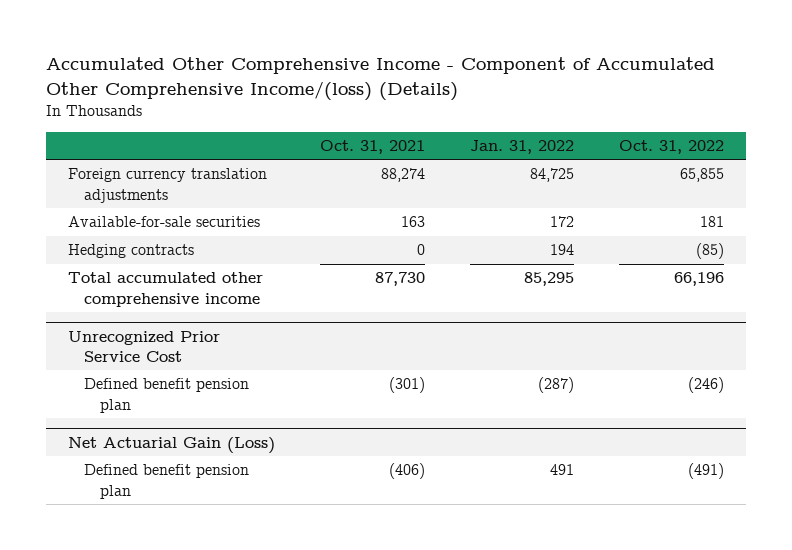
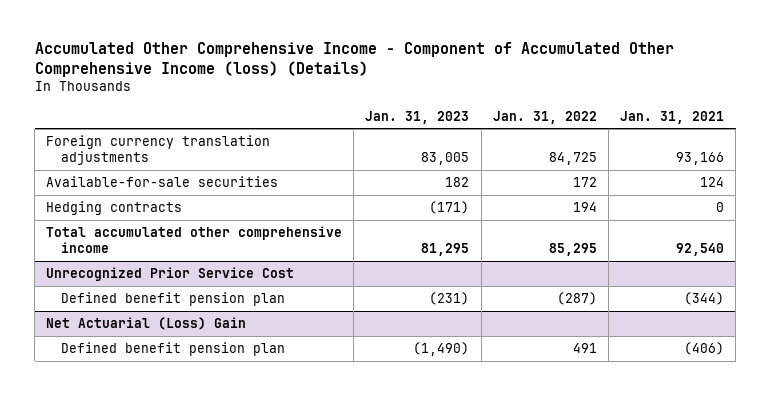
[45,57,715,101] Accumulated Other Comprehensive Income - Component of Accumulated Other Comprehensive Income/(loss) (Details) -> [34,42,674,77] Accumulated Other Comprehensive Income - Component of Accumulated Other Comprehensive Income (loss) (Details)
[319,139,425,154] Oct. 31, 2021 -> none
[618,139,724,154] Oct. 31, 2022 -> none
none -> [365,110,470,124] Jan. 31, 2023
none -> [620,110,725,124] Jan. 31, 2021
[67,436,275,454] Net Actuarial Gain (Loss) -> [46,316,247,330] Net Actuarial (Loss) Gain

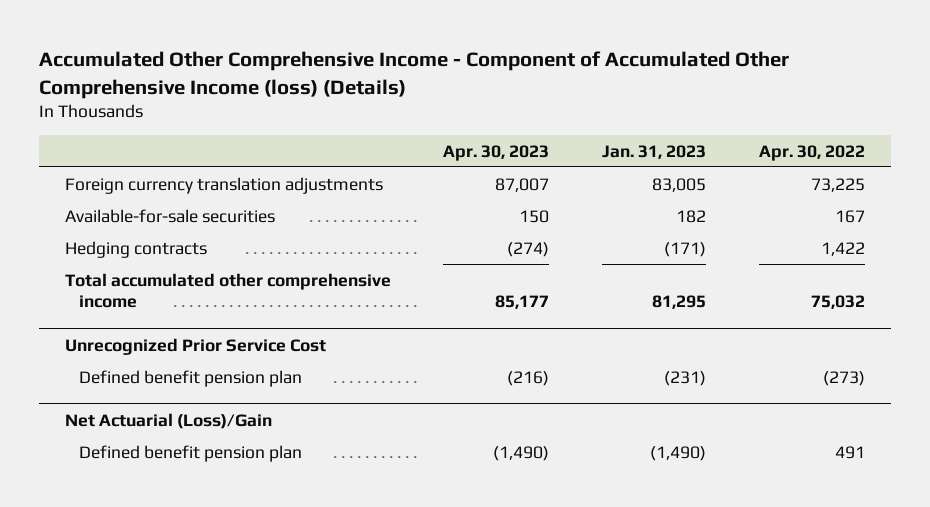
[492,110,597,124] Jan. 31, 2022 -> none
[620,110,725,124] Jan. 31, 2021 -> none
none -> [443,144,550,161] Apr. 30, 2023
none -> [758,144,865,161] Apr. 30, 2022
[46,316,247,330] Net Actuarial (Loss) Gain -> [64,412,272,429] Net Actuarial (Loss)/Gain

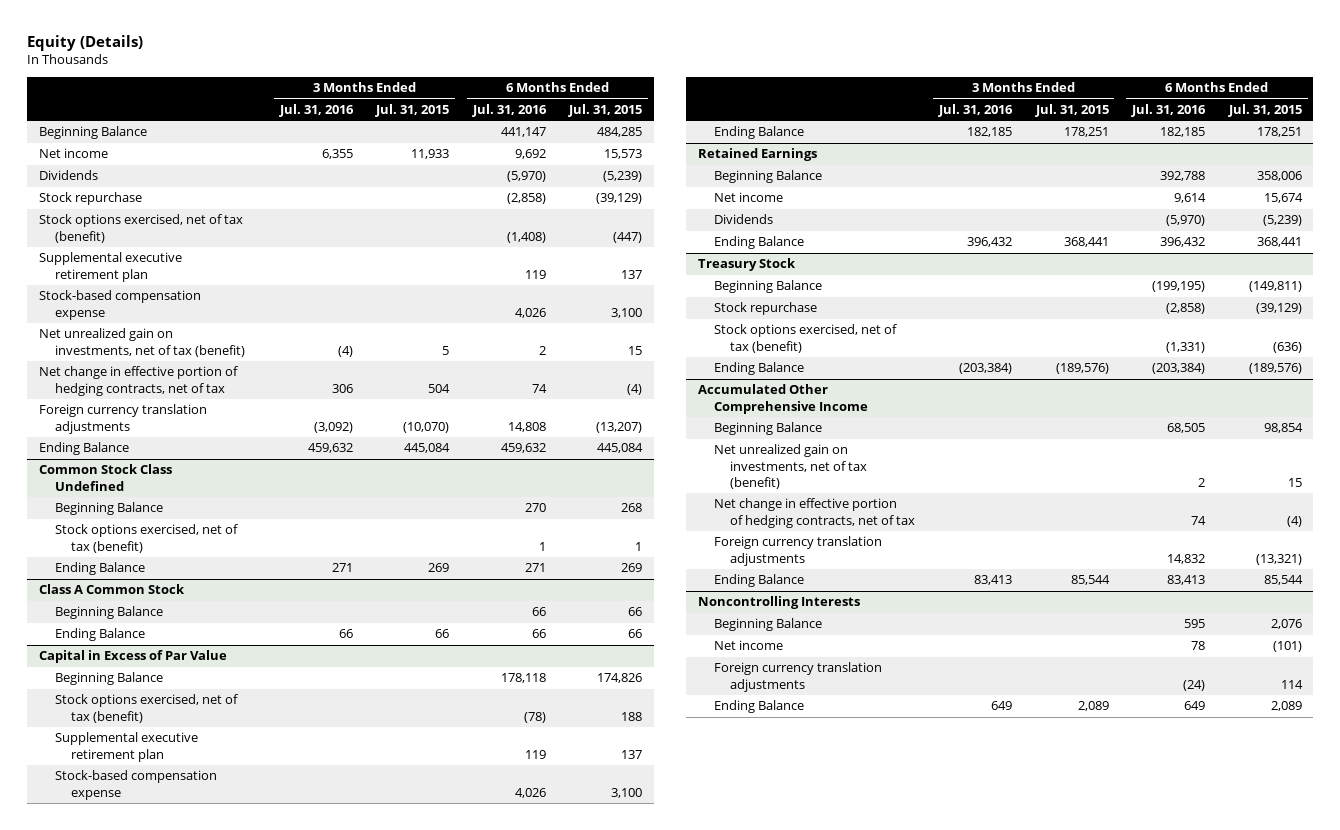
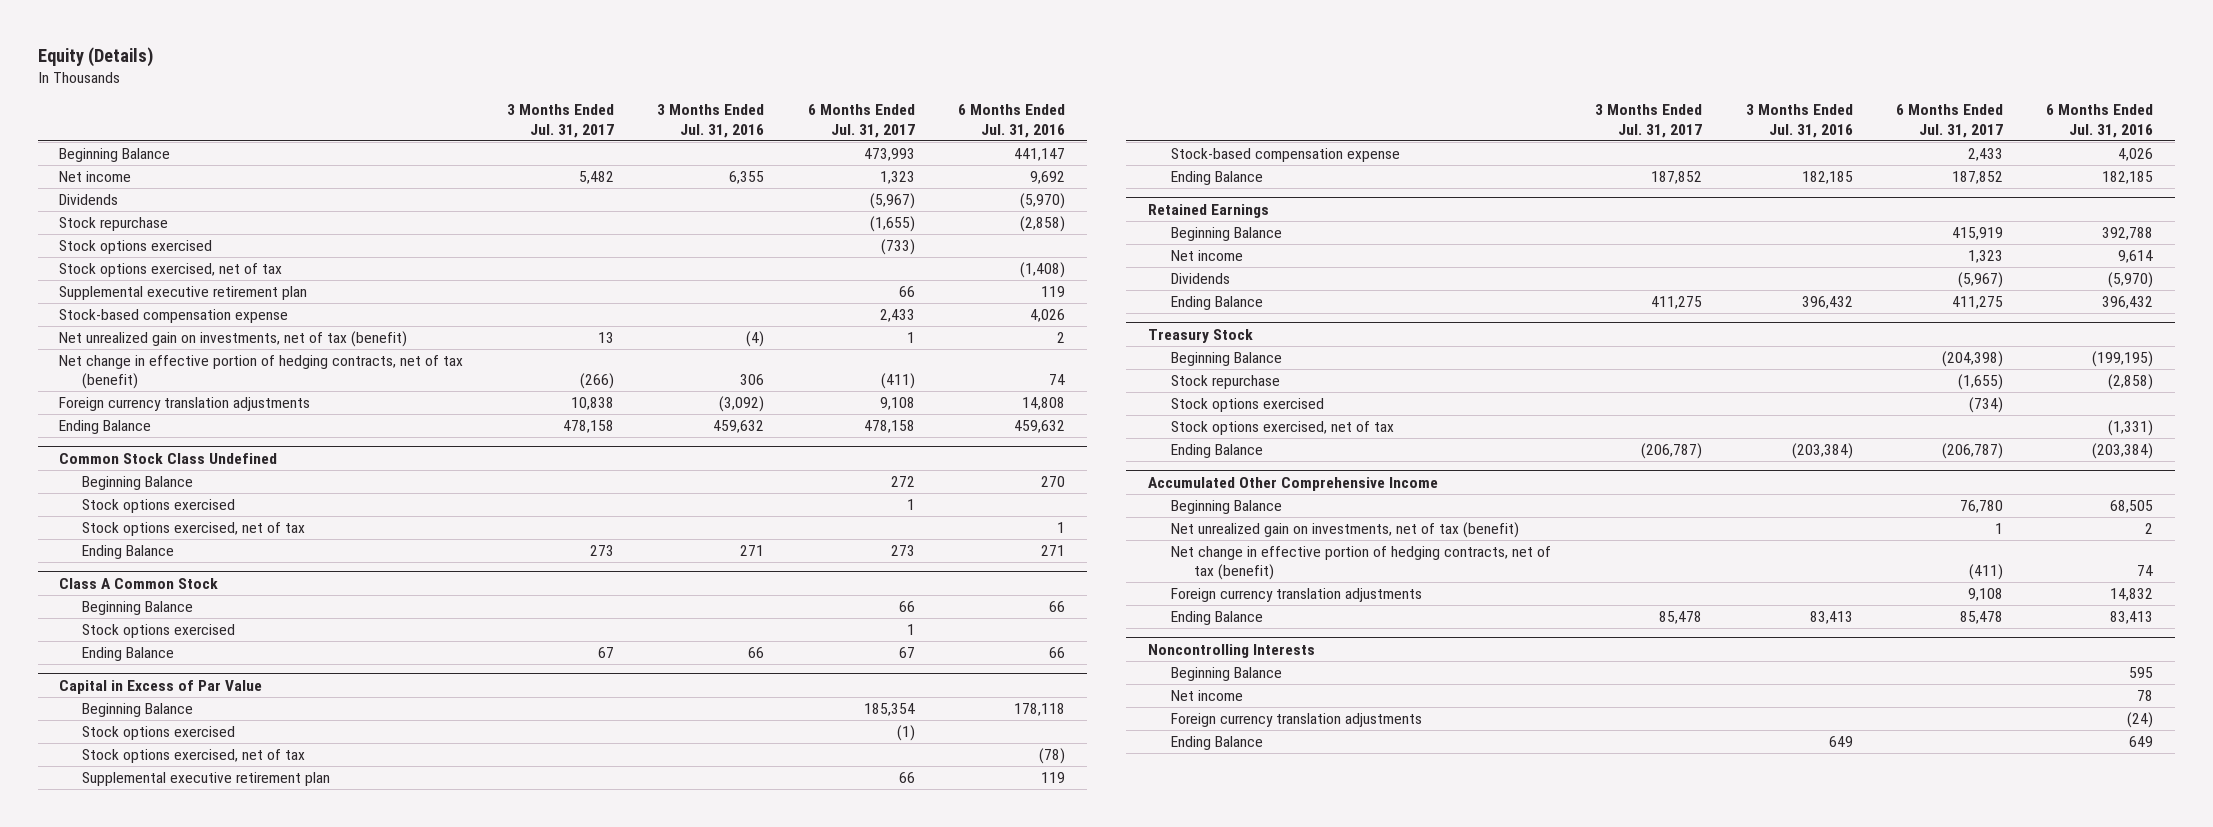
[375,104,450,118] Jul. 31, 2015 -> none
[568,104,643,118] Jul. 31, 2015 -> none
none -> [506,104,614,138] 3 Months Ended Jul. 31, 2017
none -> [807,104,915,138] 6 Months Ended Jul. 31, 2017
none -> [59,240,213,255] Stock options exercised
[38,214,243,243] Stock options exercised, net of tax (benefit) -> [59,263,283,278] Stock options exercised, net of tax
[38,366,238,396] Net change in effective portion of hedging contracts, net of tax -> [59,355,464,390] Net change in effective portion of hedging contracts, net of tax (benefit)
none -> [82,499,236,514] Stock options exercised
[54,524,238,553] Stock options exercised, net of tax (benefit) -> [82,522,306,537] Stock options exercised, net of tax
none -> [82,624,236,639] Stock options exercised
none -> [82,726,236,741] Stock options exercised
[54,694,238,723] Stock options exercised, net of tax (benefit) -> [82,749,306,764] Stock options exercised, net of tax
none -> [1170,398,1324,413] Stock options exercised
[714,324,898,353] Stock options exercised, net of tax (benefit) -> [1170,421,1394,436] Stock options exercised, net of tax
[714,498,916,528] Net change in effective portion of hedging contracts, net of tax -> [1170,546,1551,581] Net change in effective portion of hedging contracts, net of tax (benefit)

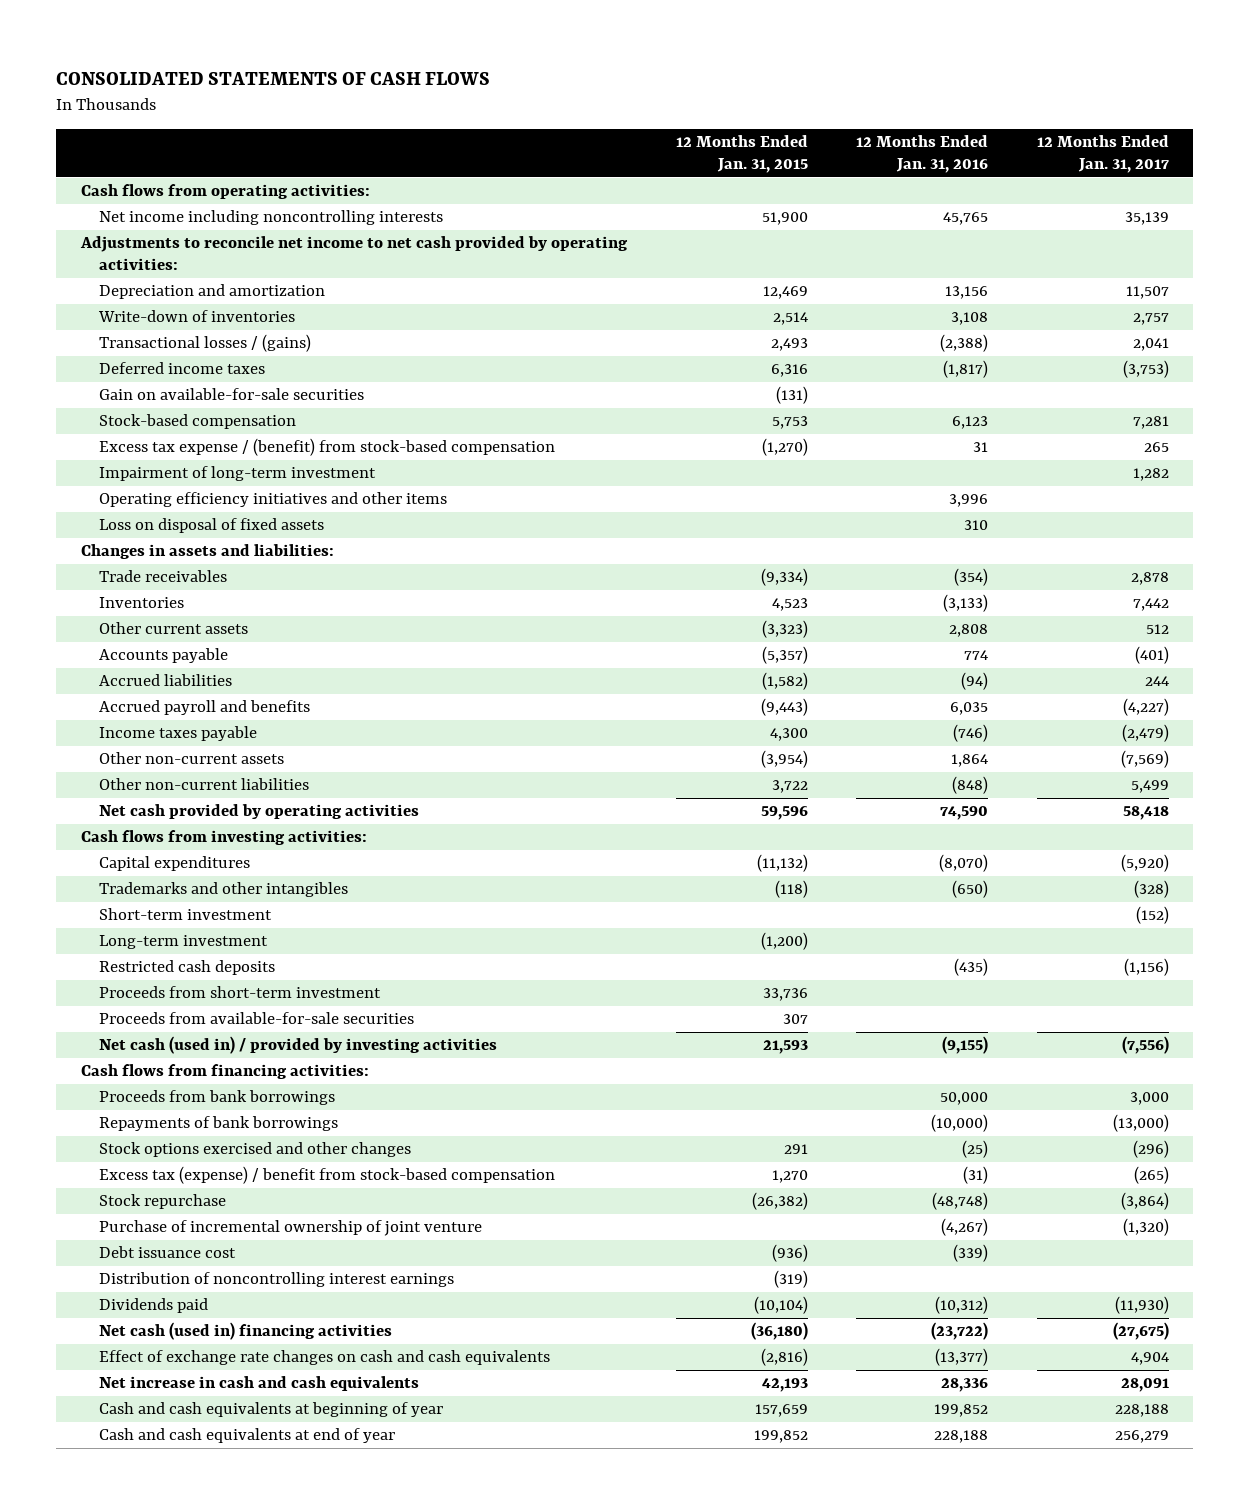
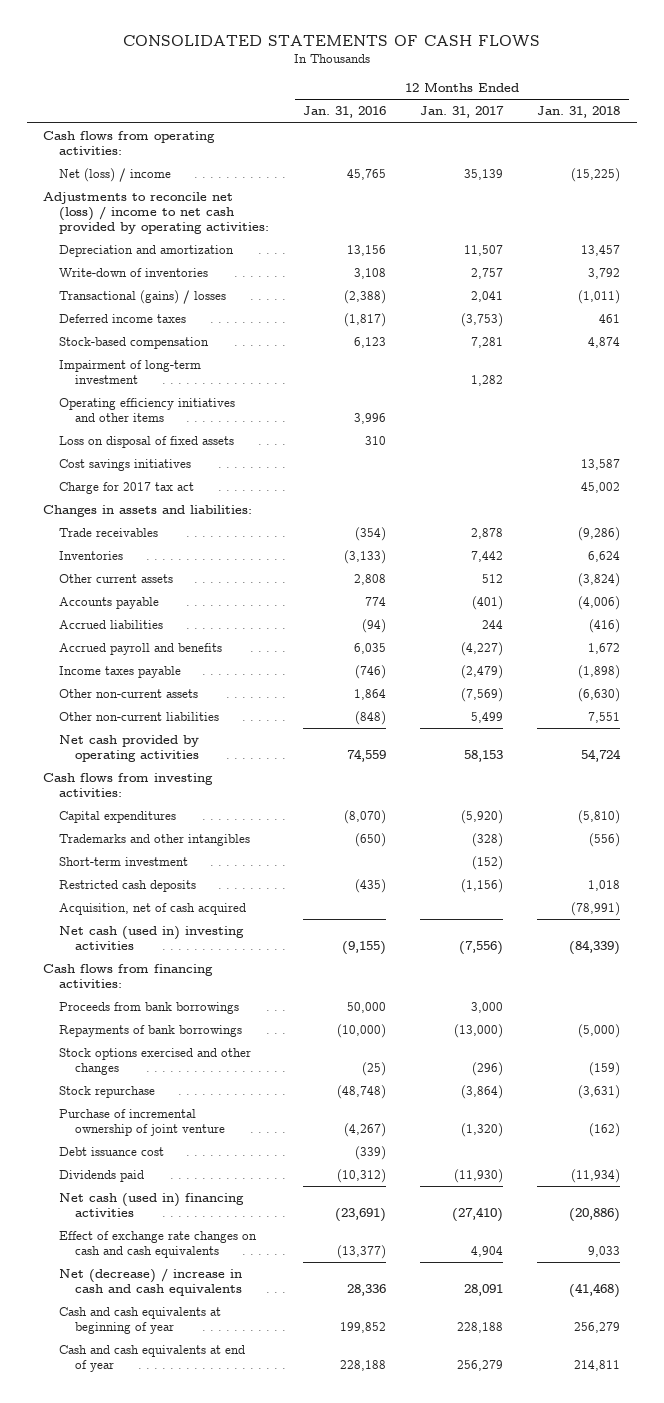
[675,135,808,173] 12 Months Ended Jan. 31, 2015 -> none
none -> [537,106,621,119] Jan. 31, 2018
[98,210,443,226] Net income including noncontrolling interests -> [59,168,172,183] Net (loss) / income
[79,236,628,270] Adjustments to reconcile net income to net cash provided by operating activities: -> [43,192,270,235] Adjustments to reconcile net (loss) / income to net cash provided by operating activities:
[98,334,311,353] Transactional losses / (gains) -> [59,290,227,305] Transactional (gains) / losses
[98,388,364,401] Gain on available-for-sale securities -> none
[98,438,555,457] Excess tax expense / (benefit) from stock-based compensation -> none
none -> [59,459,192,472] Cost savings initiatives
none -> [59,482,195,495] Charge for 2017 tax act
[940,806,989,821] 74,590 -> [347,749,387,763] 74,559
[1123,806,1170,821] 58,418 -> [464,750,504,763] 58,153
[98,935,268,950] Long-term investment -> none
[98,986,381,999] Proceeds from short-term investment -> none
[98,1012,414,1025] Proceeds from available-for-sale securities -> none
none -> [59,903,247,916] Acquisition, net of cash acquired
[98,1036,497,1055] Net cash (used in) / provided by investing activities -> [59,926,245,951] Net cash (used in) investing activities
[98,1166,555,1185] Excess tax (expense) / benefit from stock-based compensation -> none
[98,1272,454,1288] Distribution of noncontrolling interest earnings -> none
[931,1322,989,1341] (23,722) -> [335,1208,387,1223] (23,691)
[1113,1322,1170,1341] (27,675) -> [452,1207,504,1223] (27,410)
[98,1376,419,1392] Net increase in cash and cash equivalents -> [59,1268,243,1297] Net (decrease) / increase in cash and cash equivalents

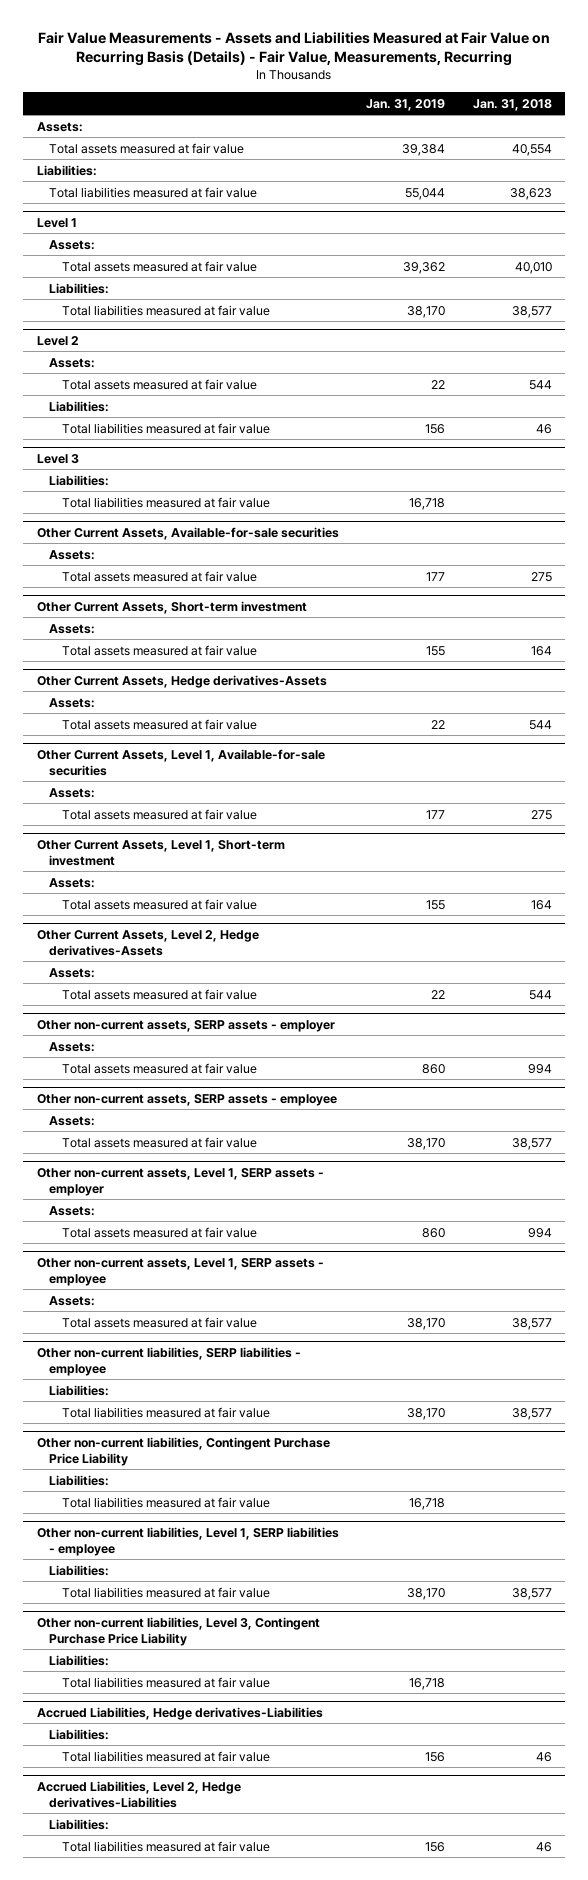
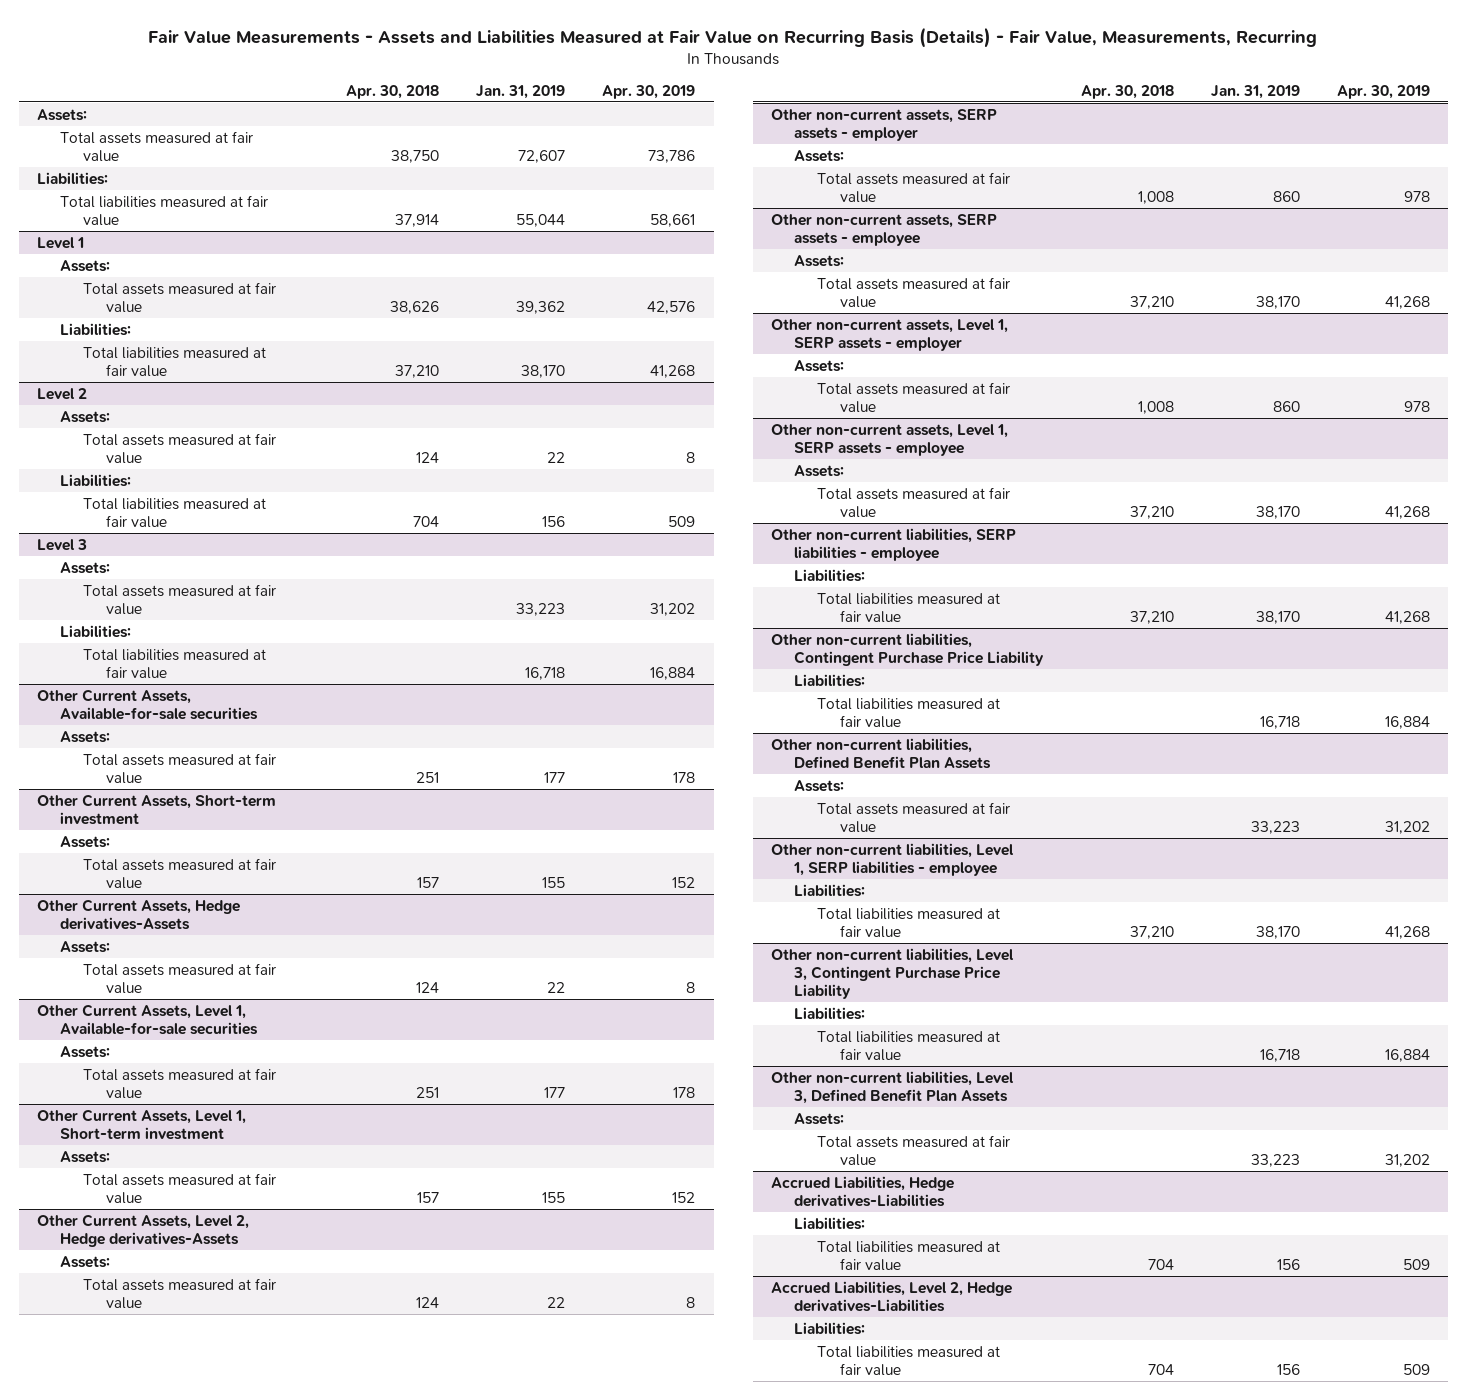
[472,98,552,111] Jan. 31, 2018 -> none
none -> [346,84,440,99] Apr. 30, 2018
none -> [602,84,696,99] Apr. 30, 2019
[402,143,446,156] 39,384 -> [518,149,566,163] 72,607
none -> [60,561,111,574] Assets:
none -> [83,583,277,615] Total assets measured at fair value
none -> [771,737,992,769] Other non-current liabilities, Defined Benefit Plan Assets
none -> [794,779,845,792] Assets:
none -> [817,801,1011,833] Total assets measured at fair value
none -> [771,1070,1015,1104] Other non-current liabilities, Level 3, Defined Benefit Plan Assets
none -> [794,1112,845,1125] Assets:
none -> [817,1134,1011,1166] Total assets measured at fair value

